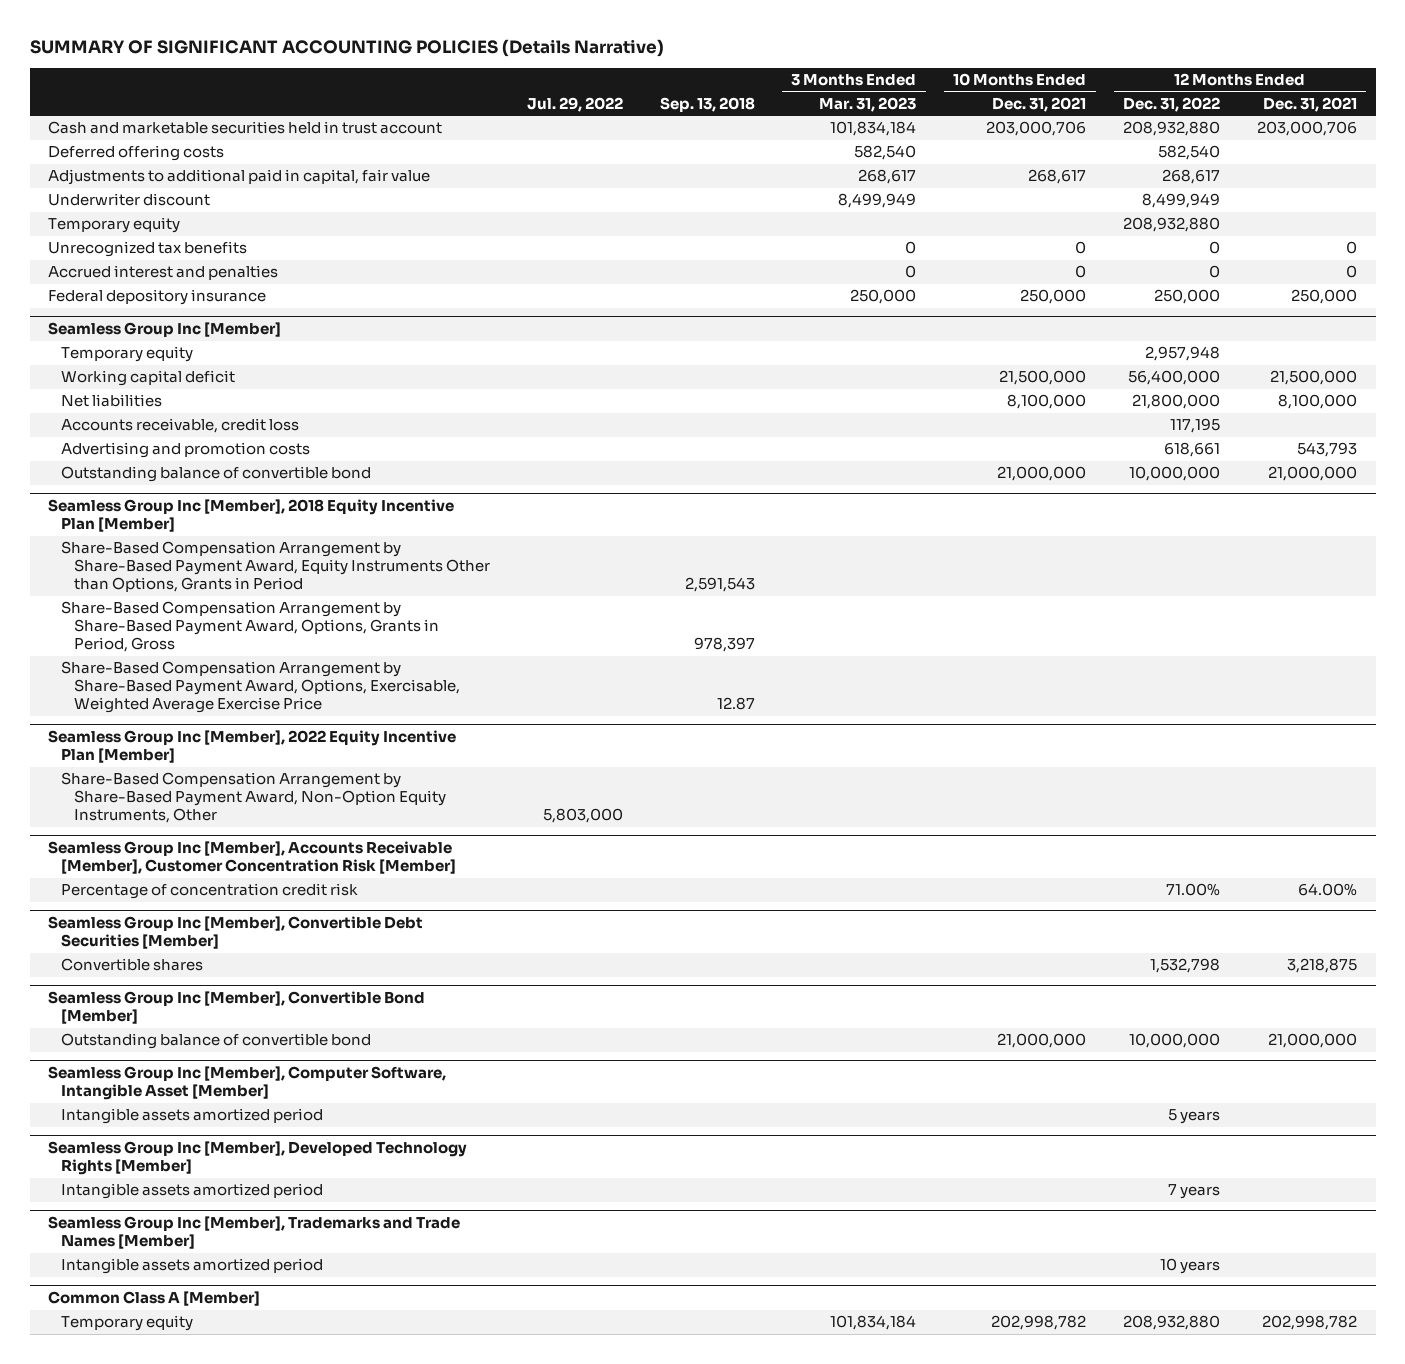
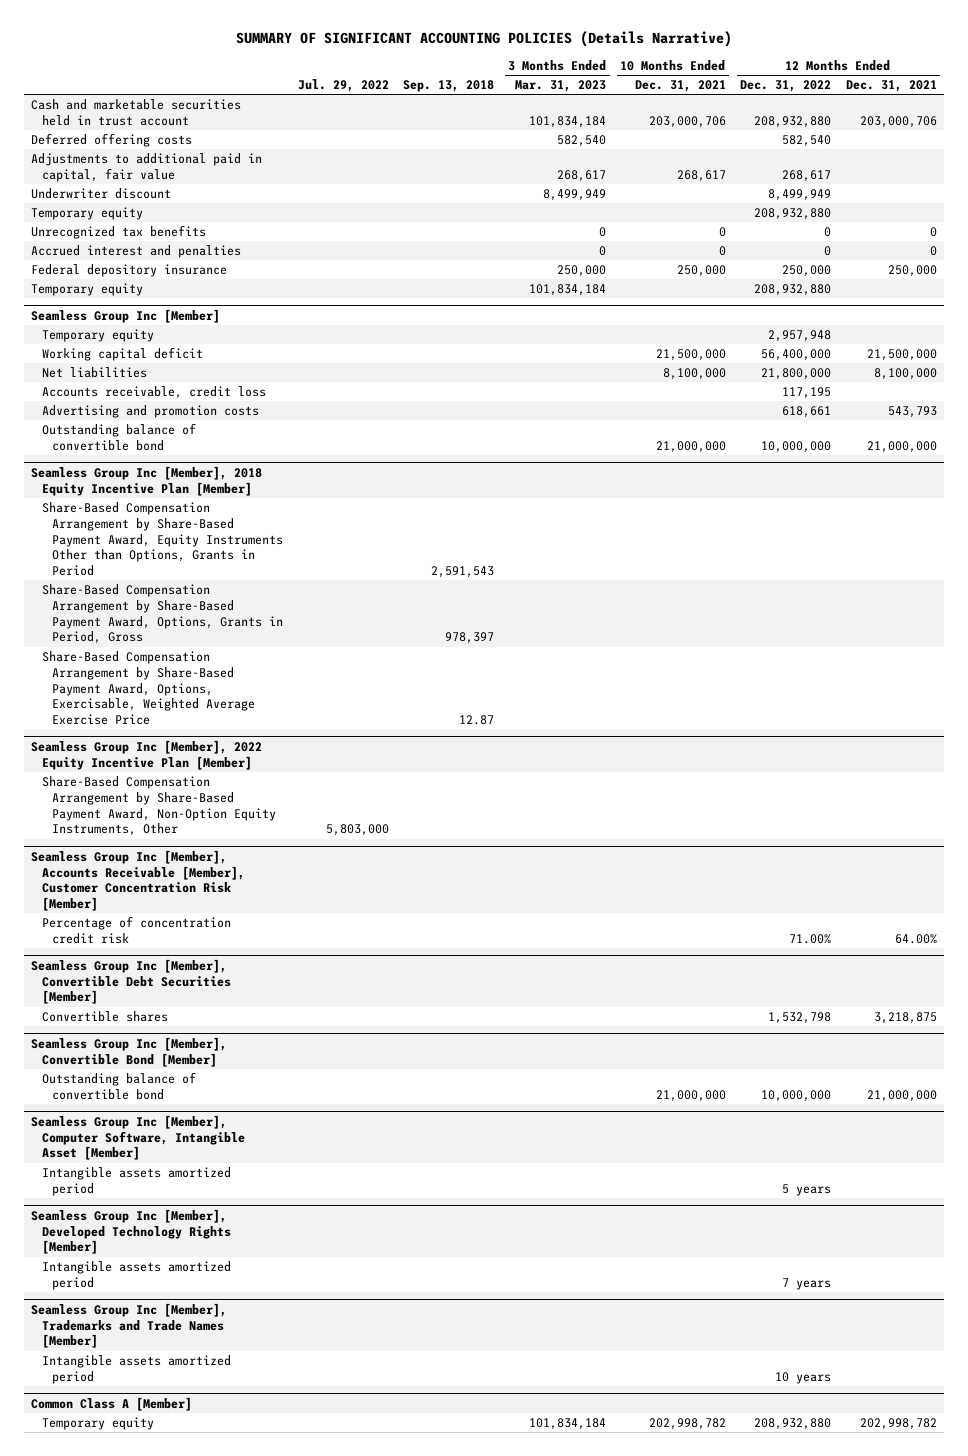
none -> [30,282,143,296] Temporary equity

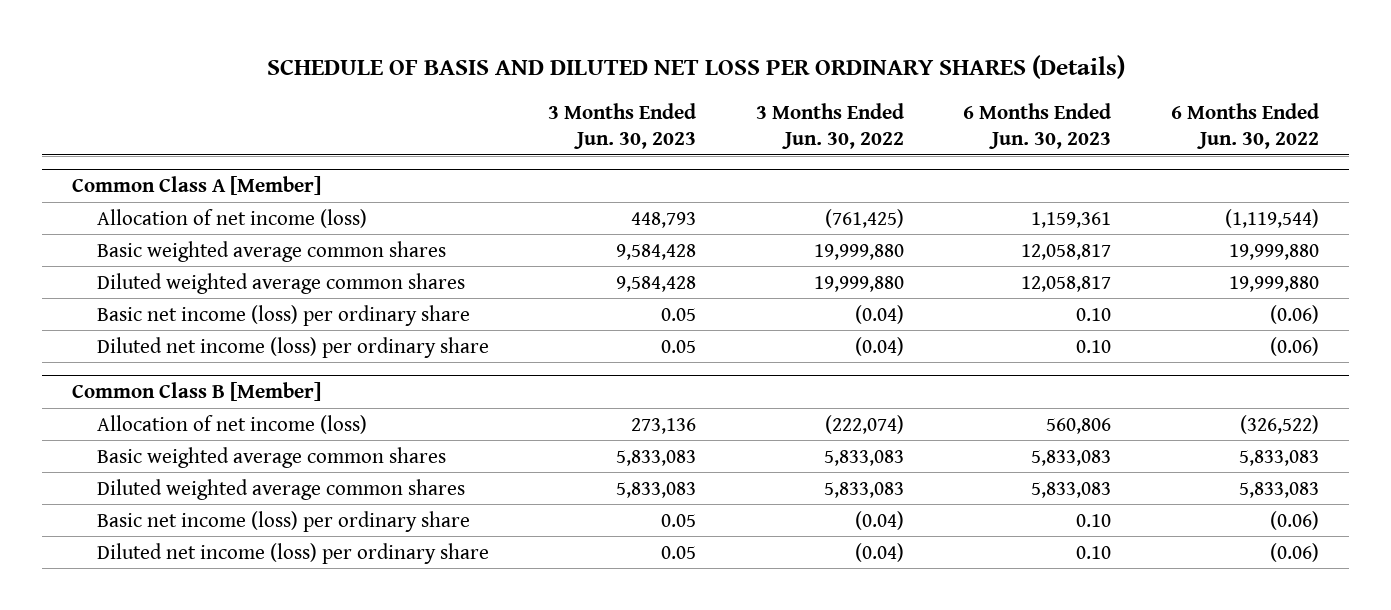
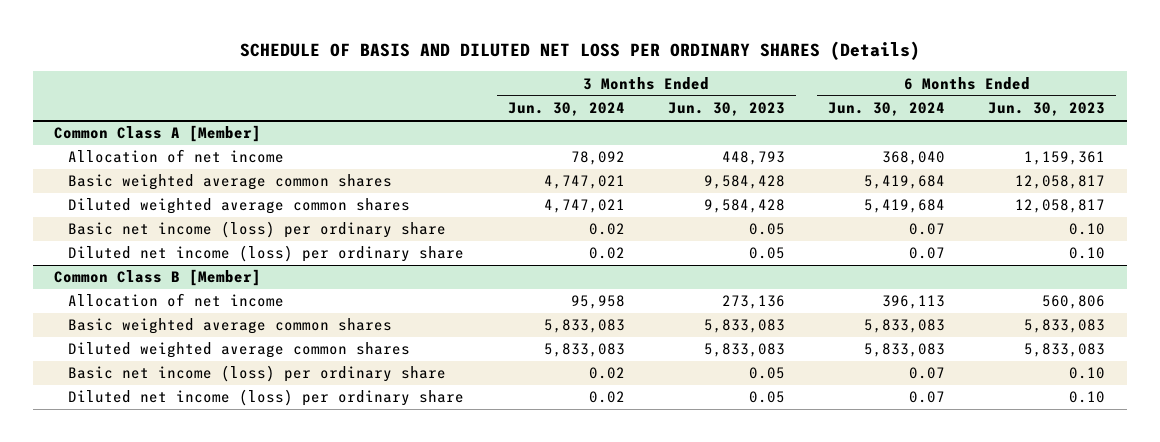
[755,102,904,150] 3 Months Ended Jun. 30, 2022 -> none
[1170,102,1319,150] 6 Months Ended Jun. 30, 2022 -> none
none -> [507,102,625,117] Jun. 30, 2024
none -> [828,102,946,117] Jun. 30, 2024
[96,208,367,228] Allocation of net income (loss) -> [68,149,285,164] Allocation of net income
[96,414,367,434] Allocation of net income (loss) -> [68,293,285,308] Allocation of net income

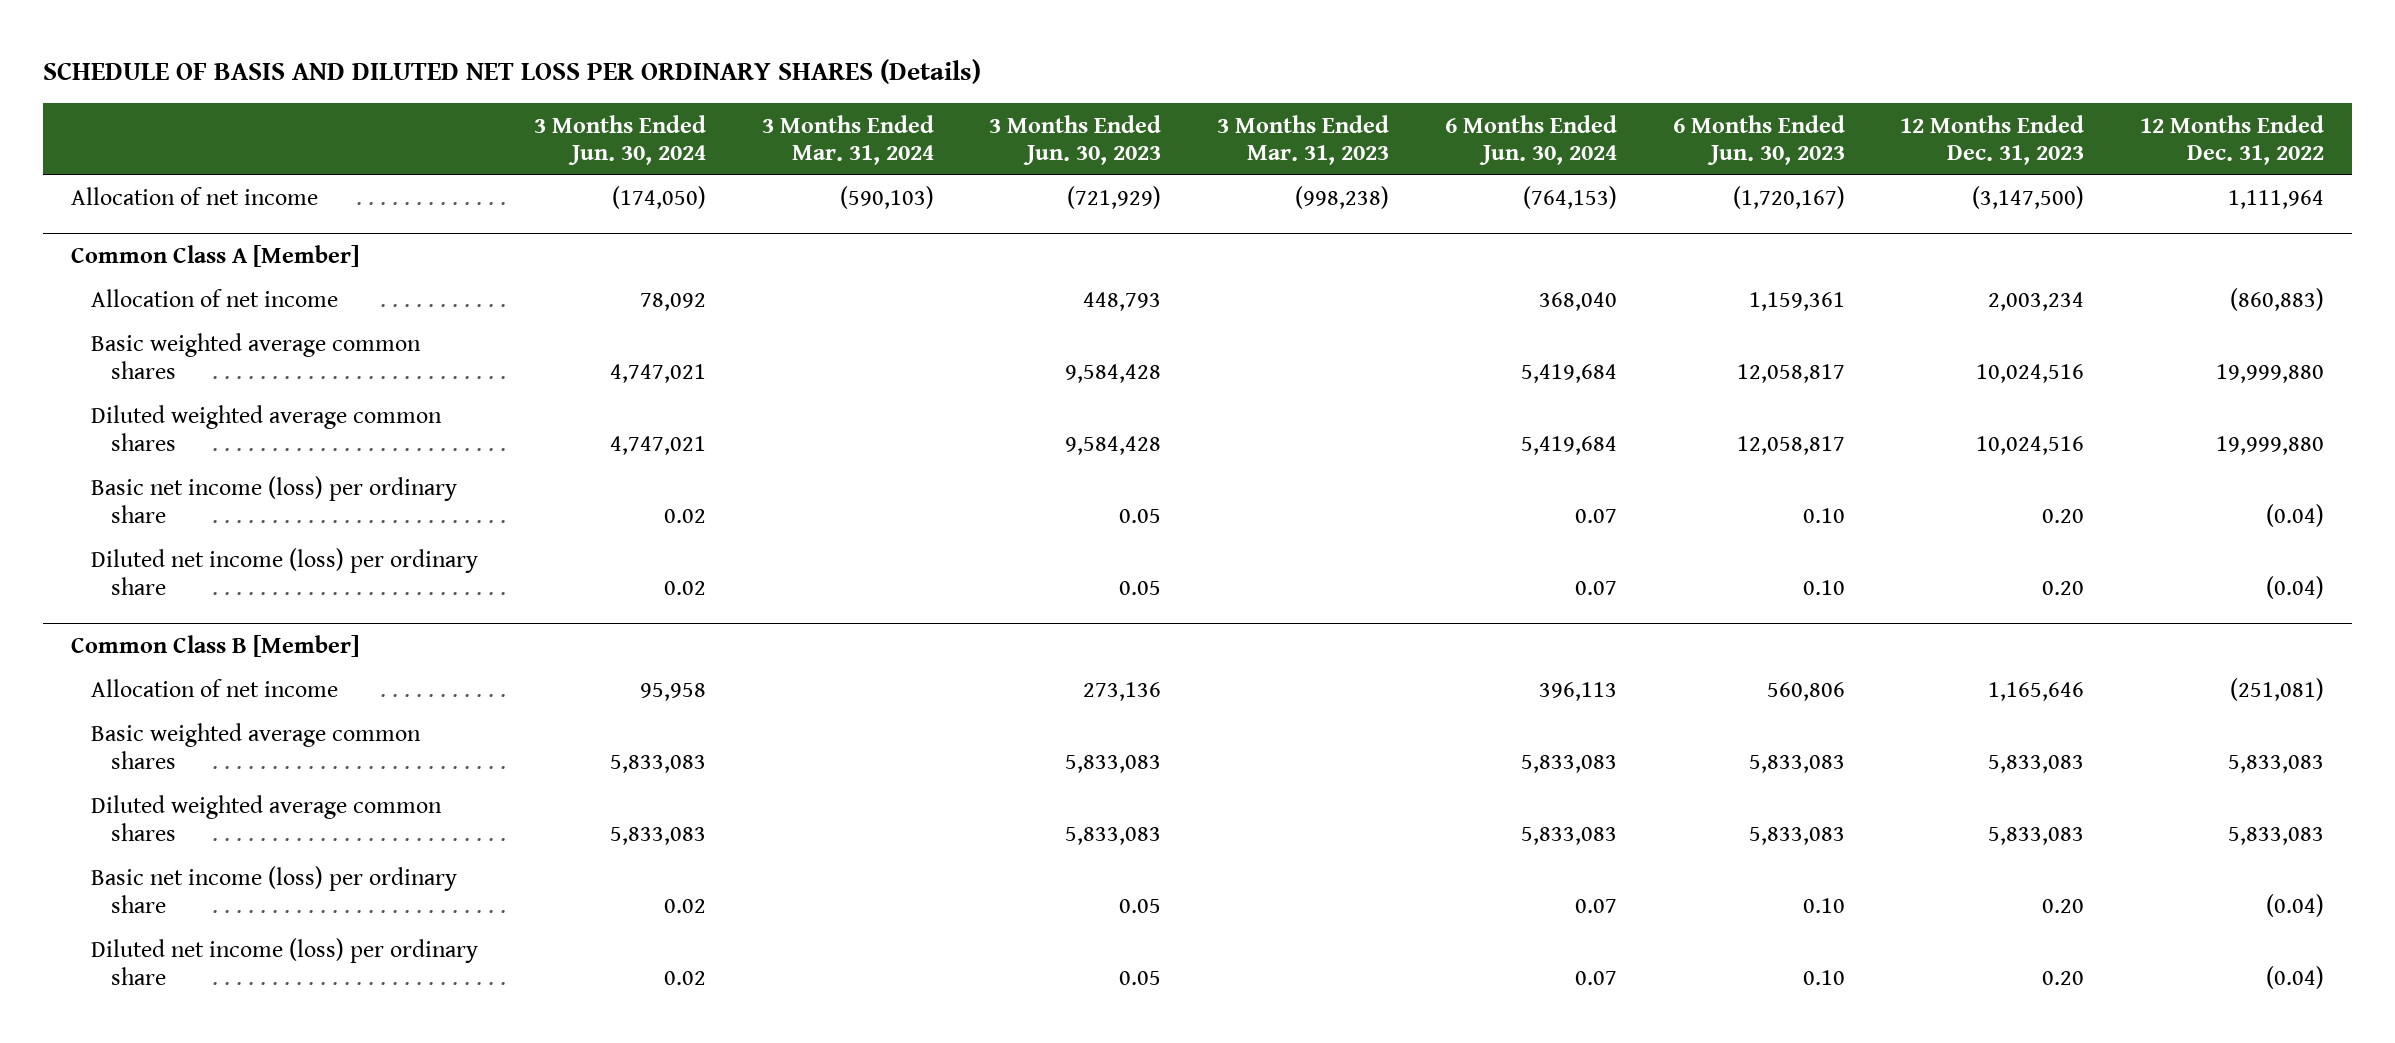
none -> [761,114,934,165] 3 Months Ended Mar. 31, 2024
none -> [1217,114,1390,165] 3 Months Ended Mar. 31, 2023
none -> [1900,114,2085,165] 12 Months Ended Dec. 31, 2023
none -> [2139,114,2324,165] 12 Months Ended Dec. 31, 2022
none -> [71,187,319,206] Allocation of net income

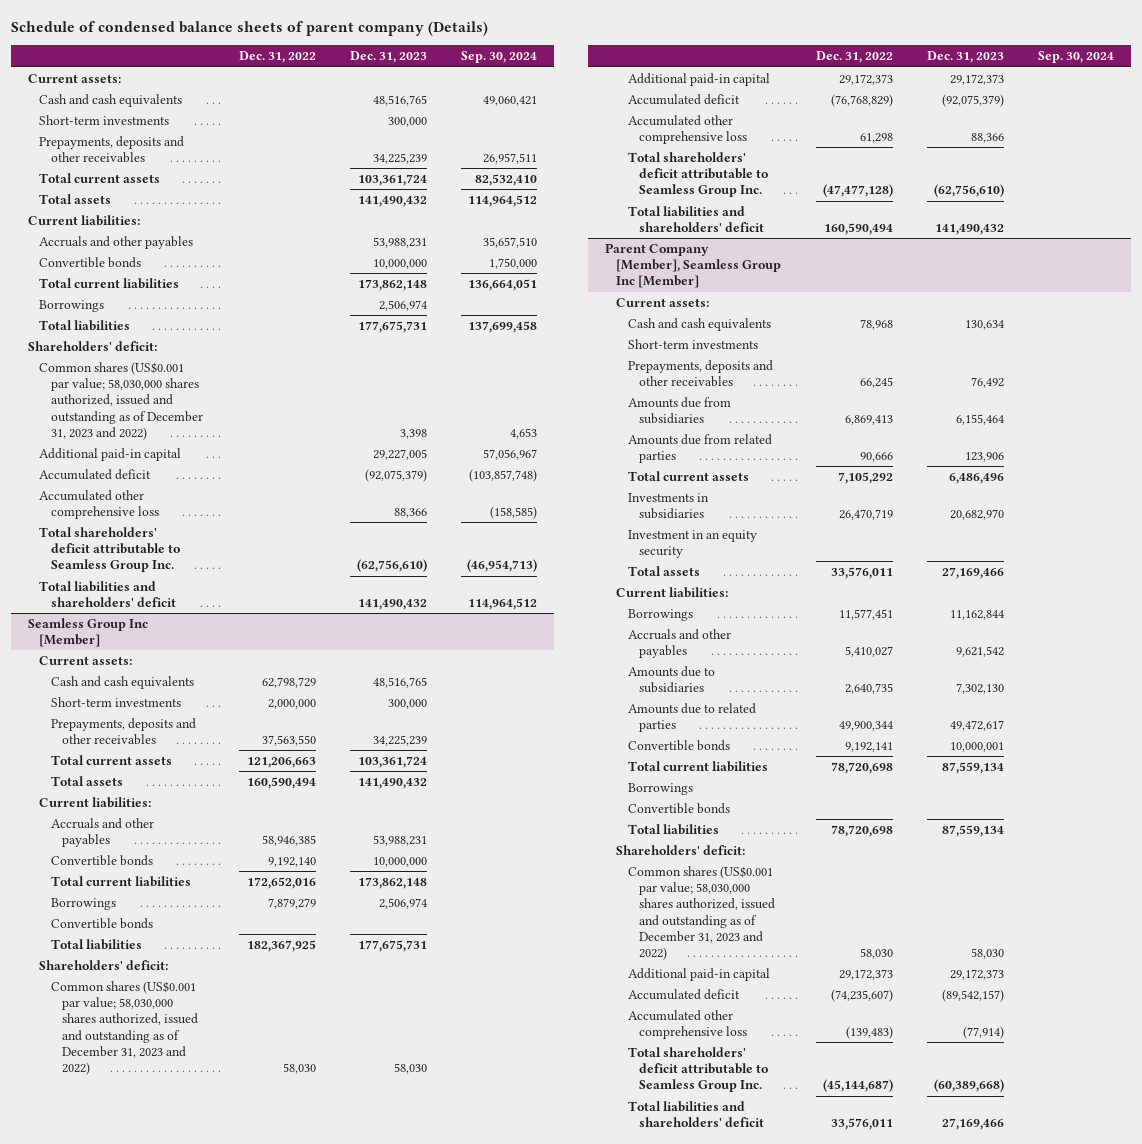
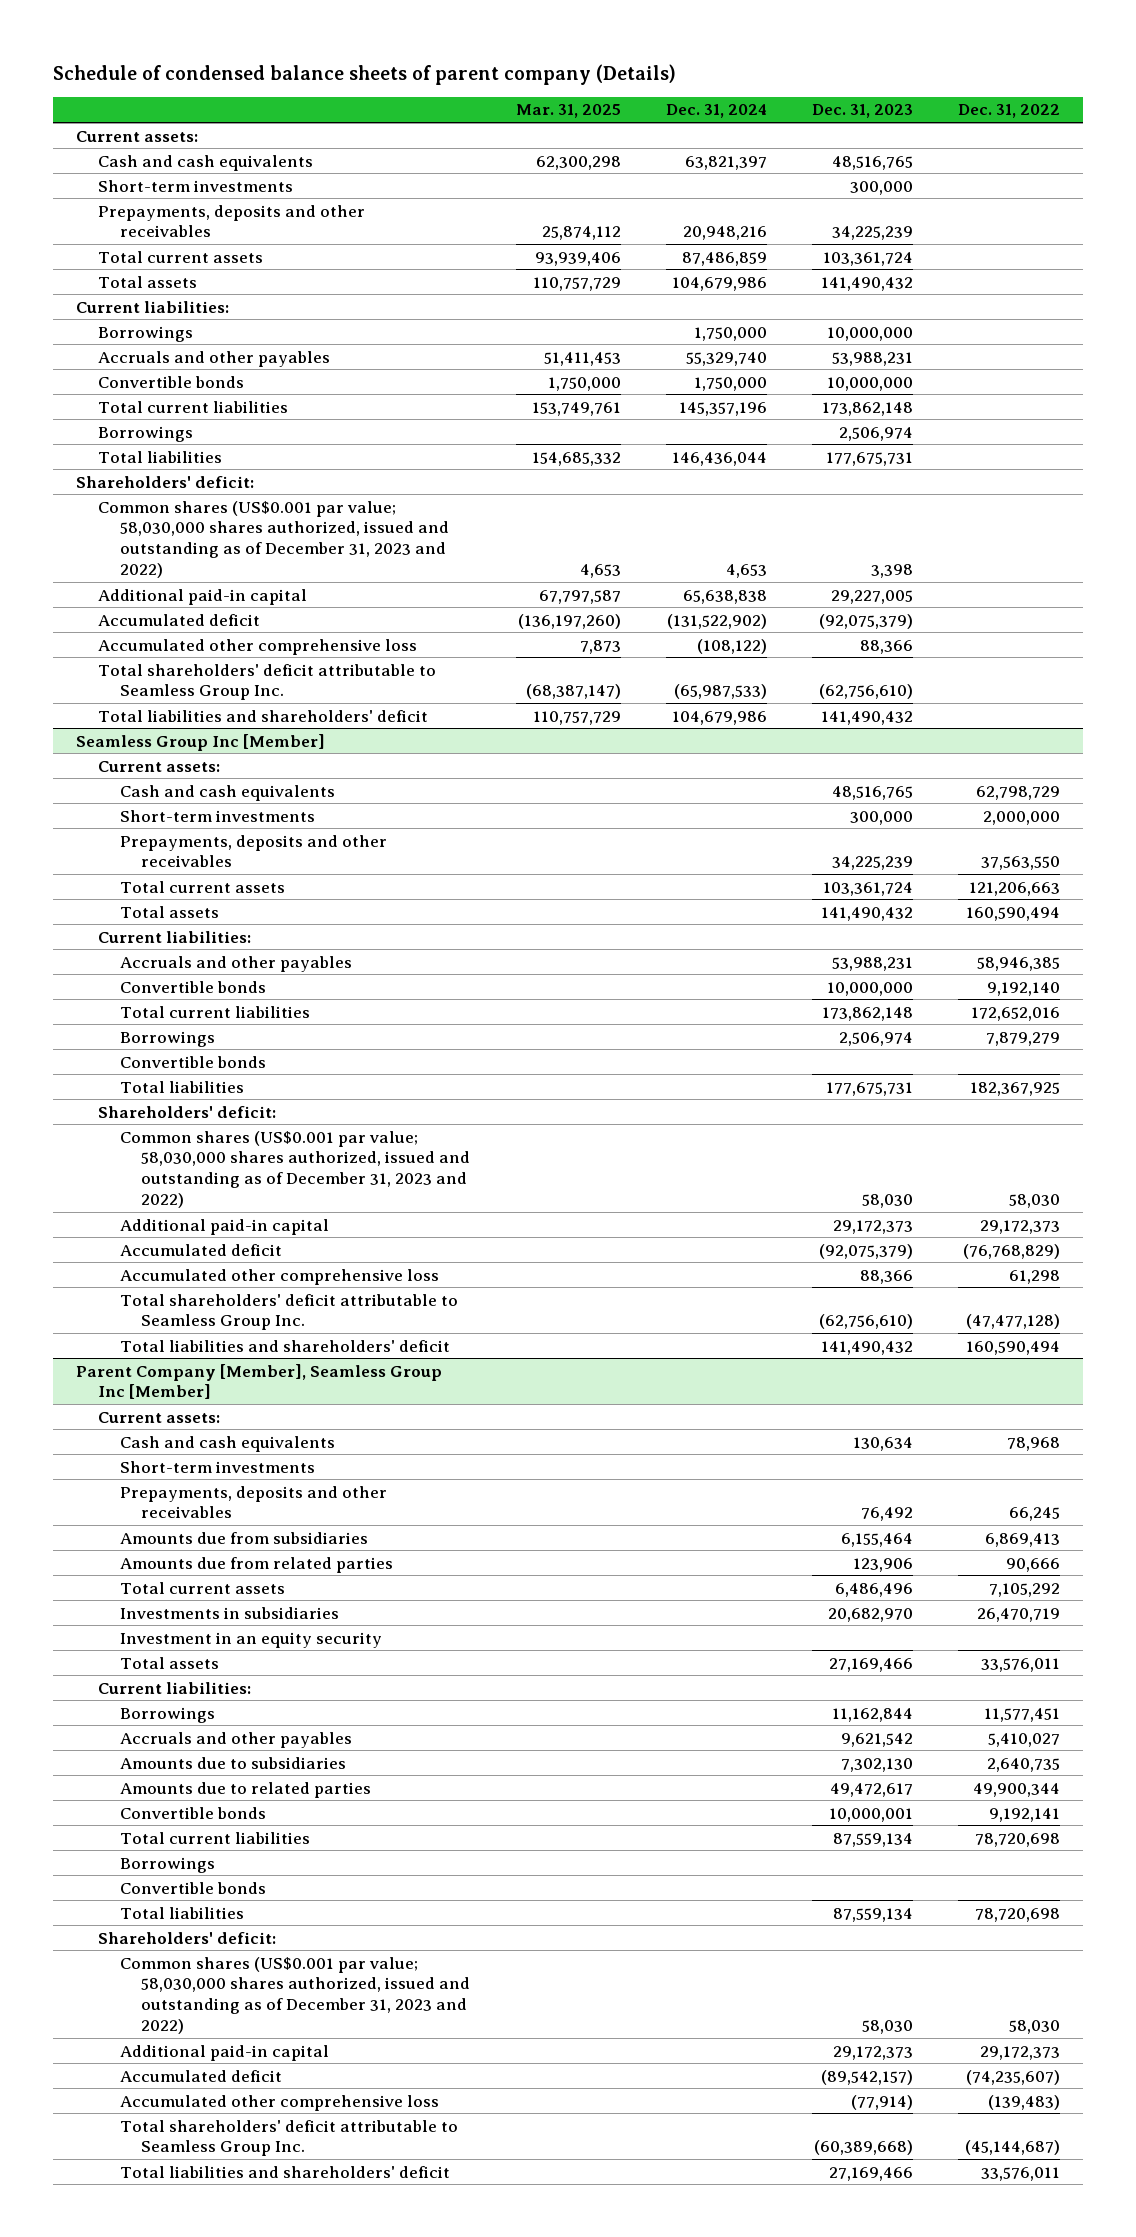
[461,51,538,64] Sep. 30, 2024 -> none
none -> [515,104,621,119] Mar. 31, 2025
none -> [665,104,767,119] Dec. 31, 2024
none -> [97,325,193,342] Borrowings

